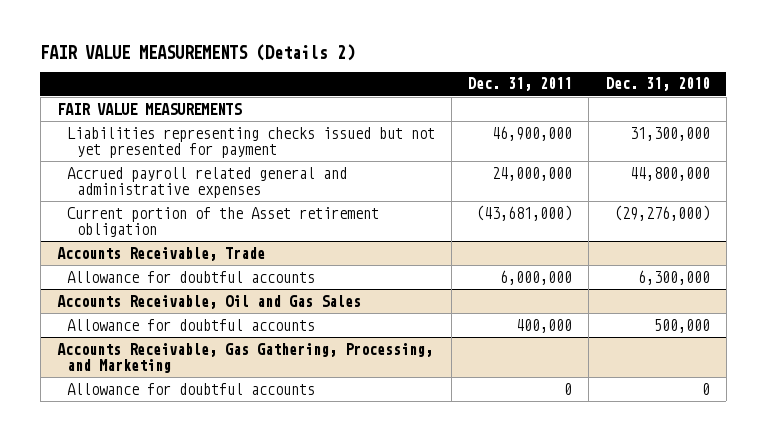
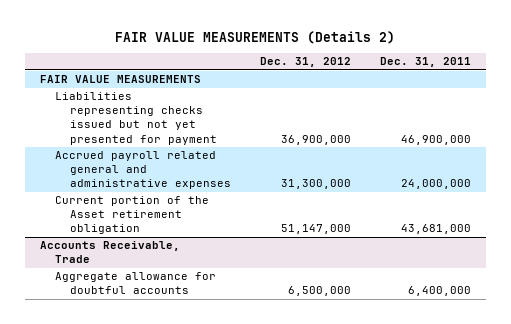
[605,77,710,92] Dec. 31, 2010 -> none
none -> [259,57,351,68] Dec. 31, 2012
[476,204,573,221] (43,681,000) -> [401,224,472,235] 43,681,000
[56,294,361,309] Accounts Receivable, Oil and Gas Sales -> none
[66,318,315,331] Allowance for doubtful accounts -> none
[56,342,433,373] Accounts Receivable, Gas Gathering, Processing, and Marketing -> none
[66,382,315,395] Allowance for doubtful accounts -> none
[66,270,315,283] Allowance for doubtful accounts -> [54,272,216,295] Aggregate allowance for doubtful accounts
[500,269,573,285] 6,000,000 -> [408,286,472,297] 6,400,000

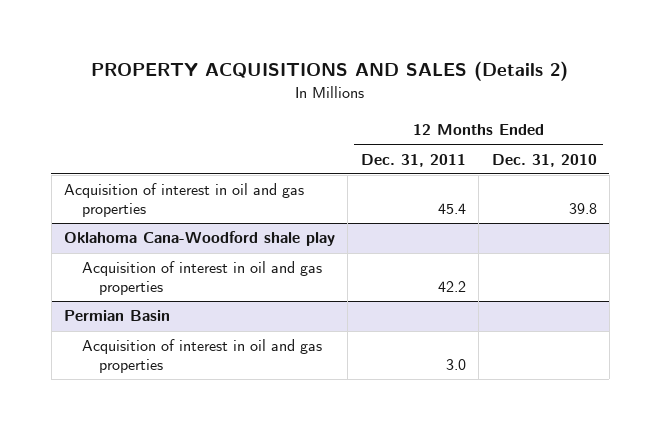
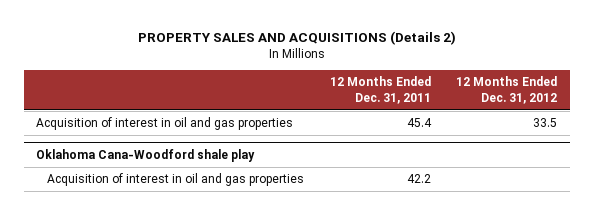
[91,61,569,82] PROPERTY ACQUISITIONS AND SALES (Details 2) -> [137,31,456,46] PROPERTY SALES AND ACQUISITIONS (Details 2)
[491,153,597,167] Dec. 31, 2010 -> none
none -> [455,76,557,104] 12 Months Ended Dec. 31, 2012
[64,310,171,322] Permian Basin -> none
[81,339,322,374] Acquisition of interest in oil and gas properties -> none

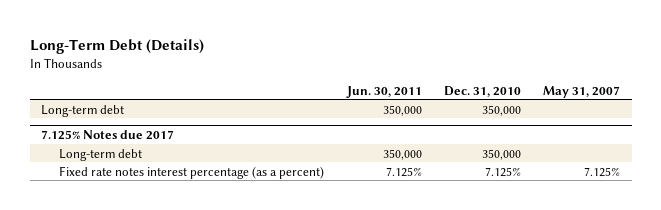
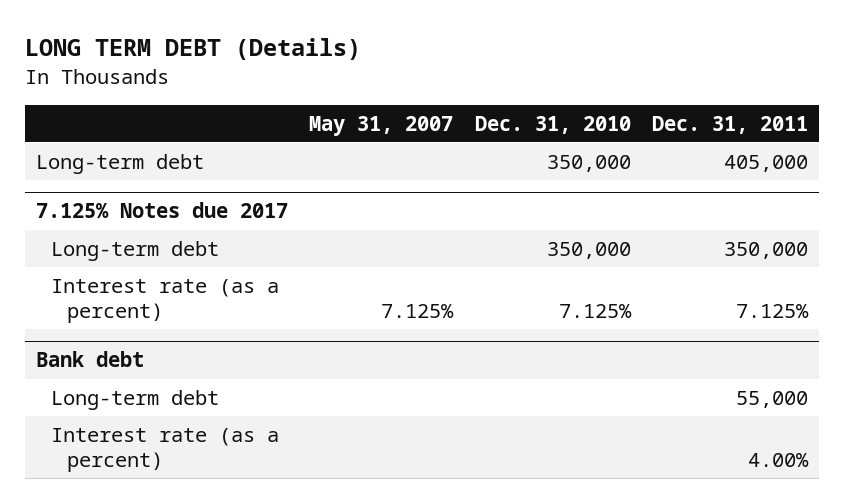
[29,39,204,55] Long-Term Debt (Details) -> [24,38,361,61] LONG TERM DEBT (Details)
[345,85,422,98] Jun. 30, 2011 -> none
none -> [652,115,809,134] Dec. 31, 2011
[59,165,325,179] Fixed rate notes interest percentage (as a percent) -> [51,279,280,323] Interest rate (as a percent)
none -> [35,351,144,368] Bank debt
none -> [51,390,220,411] Long-term debt
none -> [51,428,280,472] Interest rate (as a percent)

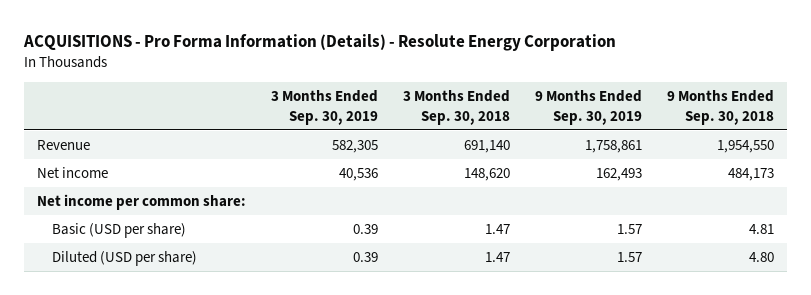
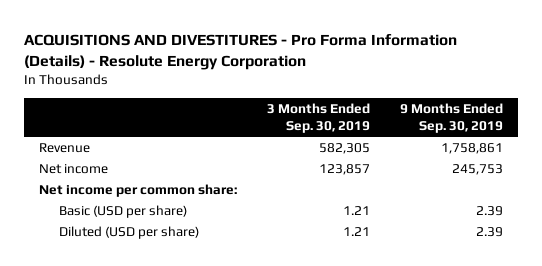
[22,34,616,52] ACQUISITIONS - Pro Forma Information (Details) - Resolute Energy Corporation -> [24,34,458,71] ACQUISITIONS AND DIVESTITURES - Pro Forma Information (Details) - Resolute Energy Corporation
[402,90,510,125] 3 Months Ended Sep. 30, 2018 -> none
[667,90,775,125] 9 Months Ended Sep. 30, 2018 -> none
[338,167,378,181] 40,536 -> [318,164,370,176] 123,857
[596,167,643,181] 162,493 -> [451,164,503,176] 245,753
[352,223,378,234] 0.39 -> [342,206,370,216] 1.21
[617,223,643,234] 1.57 -> [475,206,503,217] 2.39
[352,251,378,262] 0.39 -> [342,227,370,237] 1.21
[617,251,643,262] 1.57 -> [475,227,503,238] 2.39

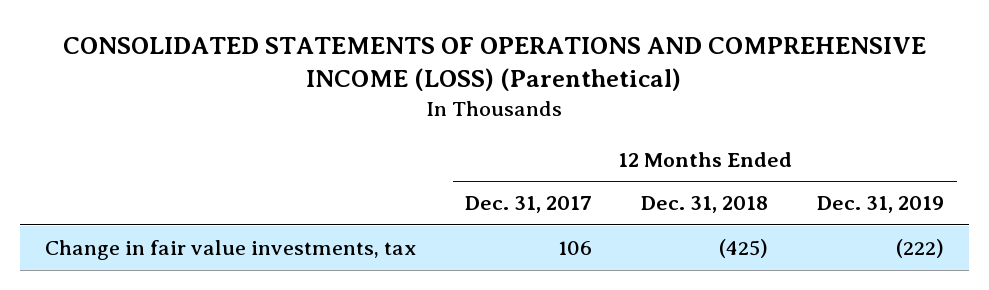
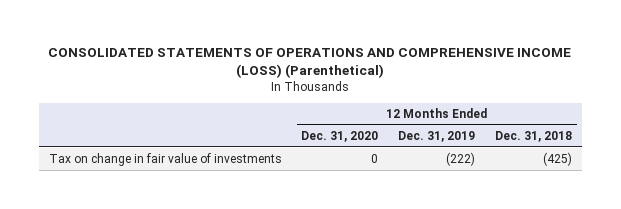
[464,196,592,214] Dec. 31, 2017 -> none
none -> [301,131,379,143] Dec. 31, 2020
[44,240,416,261] Change in fair value investments, tax -> [48,153,282,167] Tax on change in fair value of investments

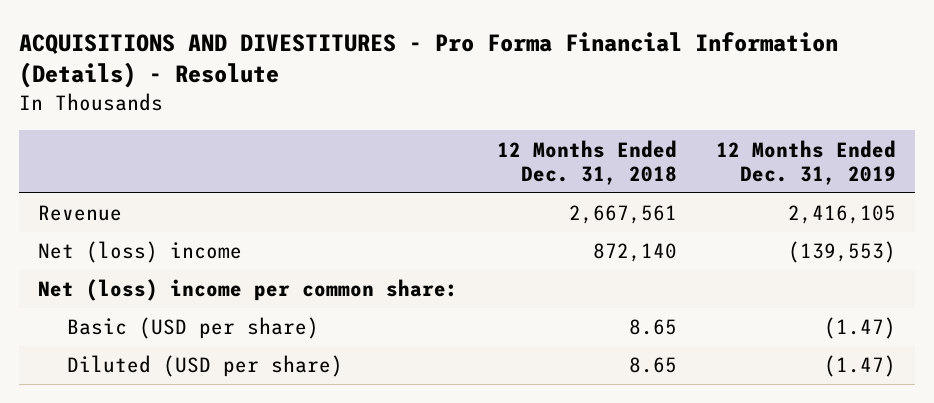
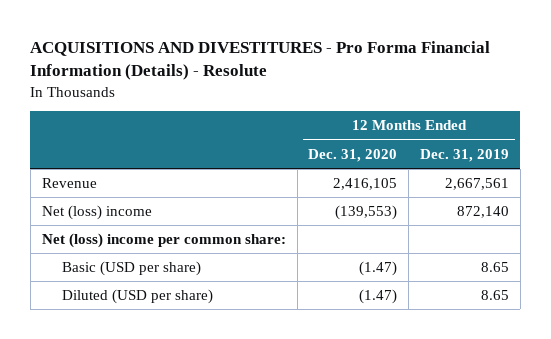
[496,139,677,185] 12 Months Ended Dec. 31, 2018 -> none
none -> [308,148,398,162] Dec. 31, 2020
[787,205,896,225] 2,416,105 -> [444,178,509,191] 2,667,561
[787,241,896,264] (139,553) -> [456,206,509,219] 872,140
[823,317,896,340] (1.47) -> [480,262,509,273] 8.65
[823,355,896,378] (1.47) -> [480,290,509,301] 8.65

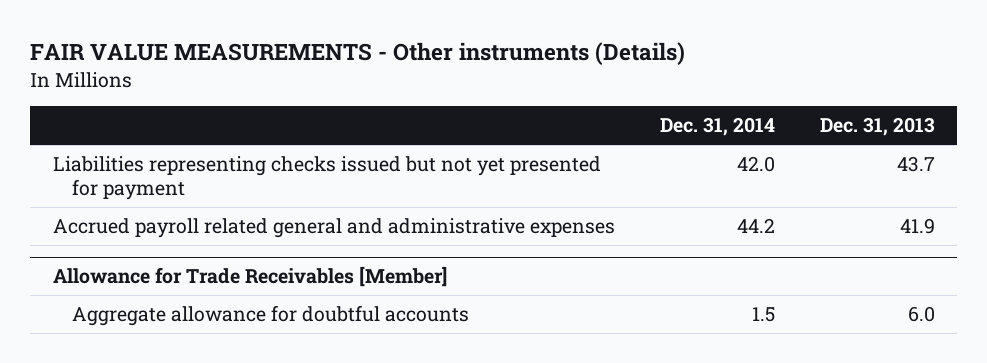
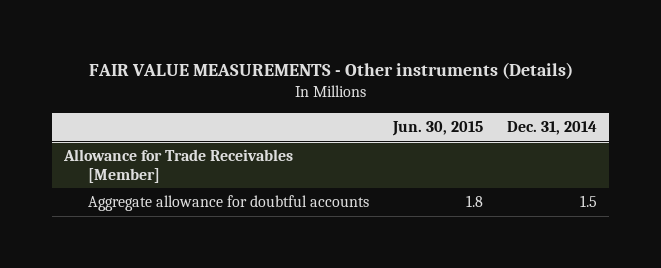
[819,117,935,137] Dec. 31, 2013 -> none
none -> [391,121,483,137] Jun. 30, 2015
[52,155,601,201] Liabilities representing checks issued but not yet presented for payment -> none
[52,217,615,238] Accrued payroll related general and administrative expenses -> none

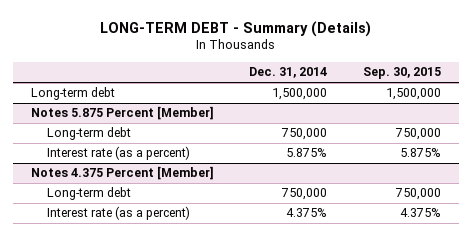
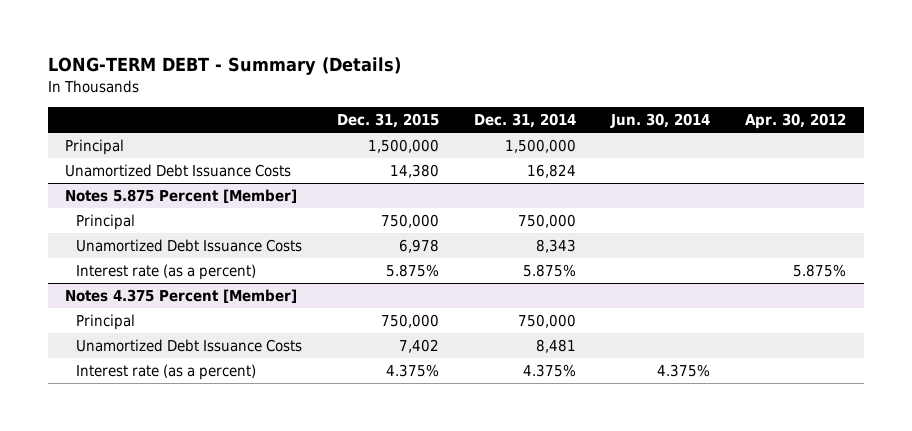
[362,67,441,80] Sep. 30, 2015 -> none
none -> [337,112,440,128] Dec. 31, 2015
none -> [610,112,711,128] Jun. 30, 2014
none -> [745,112,847,129] Apr. 30, 2012
[31,87,116,101] Long-term debt -> none
none -> [65,139,125,156] Principal
none -> [65,164,292,178] Unamortized Debt Issuance Costs
[46,127,131,141] Long-term debt -> none
none -> [76,214,136,231] Principal
none -> [76,239,303,253] Unamortized Debt Issuance Costs
[46,187,131,201] Long-term debt -> none
none -> [76,314,136,331] Principal
none -> [76,339,303,353] Unamortized Debt Issuance Costs

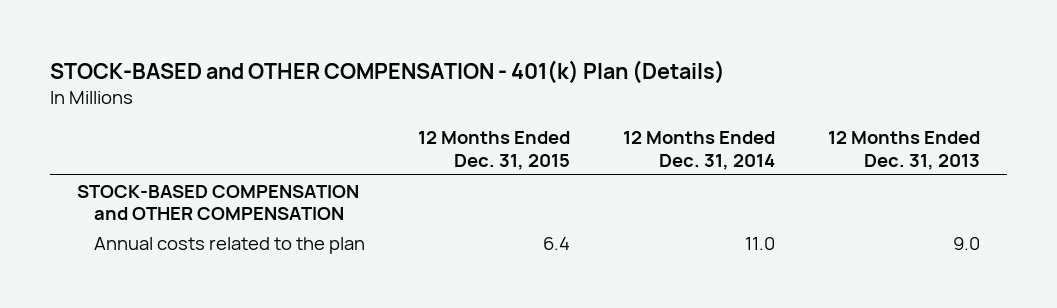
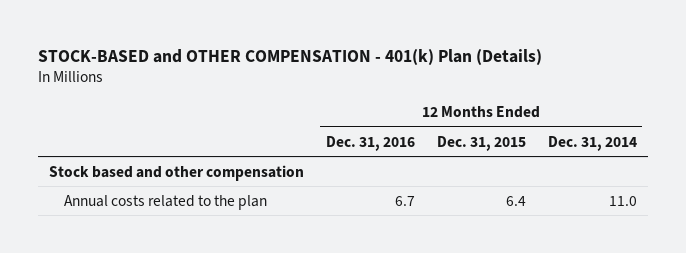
[828,131,981,170] 12 Months Ended Dec. 31, 2013 -> none
none -> [325,135,415,151] Dec. 31, 2016
[76,184,359,221] STOCK-BASED COMPENSATION and OTHER COMPENSATION -> [48,164,304,181] Stock based and other compensation

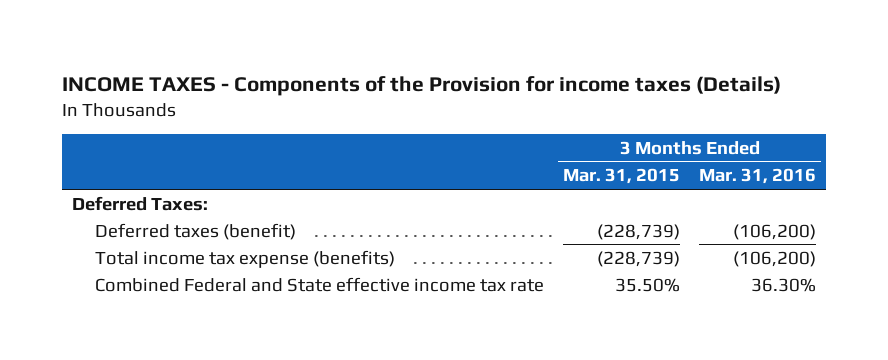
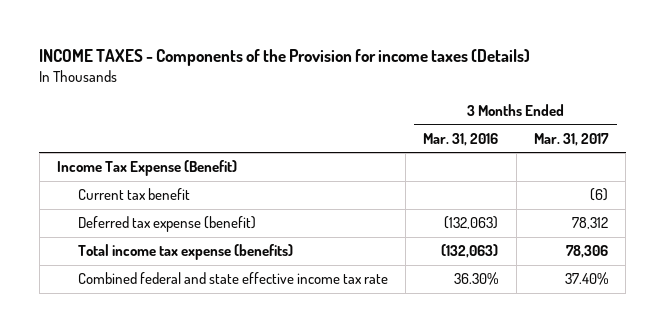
[563,168,681,185] Mar. 31, 2015 -> none
none -> [534,132,610,146] Mar. 31, 2017
[71,195,208,211] Deferred Taxes: -> none
none -> [57,160,238,177] Income Tax Expense (Benefit)
none -> [77,188,190,201] Current tax benefit
[94,222,296,240] Deferred taxes (benefit) -> [77,216,256,233] Deferred tax expense (benefit)
[733,223,817,240] (106,200) -> [444,216,499,230] (132,063)
[733,250,817,267] (106,200) -> [441,244,499,259] (132,063)
[94,276,544,292] Combined Federal and State effective income tax rate -> [77,272,388,285] Combined federal and state effective income tax rate

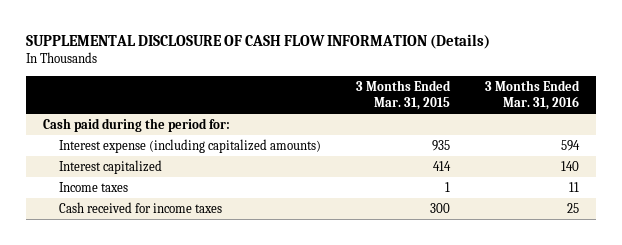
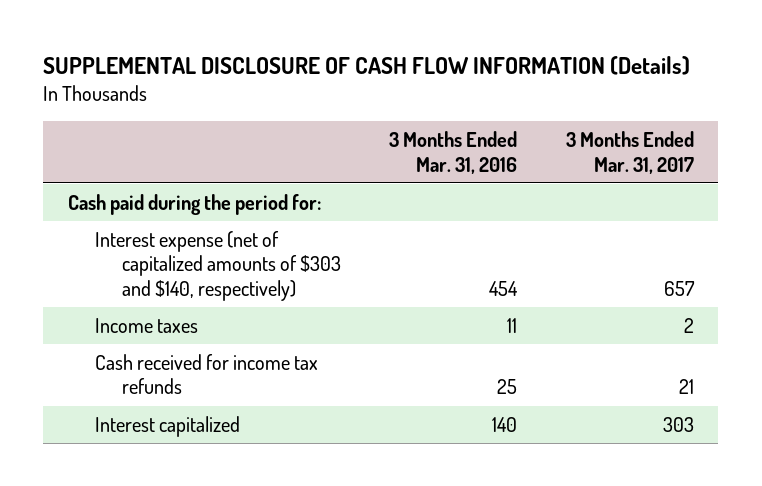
[355,79,451,111] 3 Months Ended Mar. 31, 2015 -> none
none -> [566,131,695,174] 3 Months Ended Mar. 31, 2017
[58,138,321,153] Interest expense (including capitalized amounts) -> none
none -> [94,230,341,301] Interest expense (net of capitalized amounts of $303 and $140, respectively)
[58,201,222,213] Cash received for income taxes -> [94,353,318,395] Cash received for income tax refunds
[58,159,162,174] Interest capitalized -> [94,415,240,437] Interest capitalized

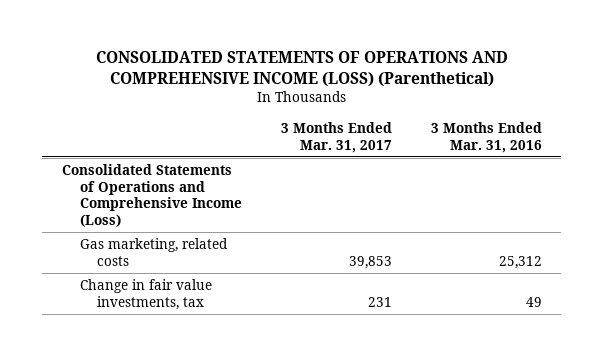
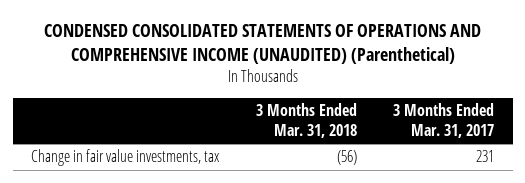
[95,51,508,88] CONSOLIDATED STATEMENTS OF OPERATIONS AND COMPREHENSIVE INCOME (LOSS) (Parenthetical) -> [43,23,481,64] CONDENSED CONSOLIDATED STATEMENTS OF OPERATIONS AND COMPREHENSIVE INCOME (UNAUDITED) (Parenthetical)
[430,121,542,153] 3 Months Ended Mar. 31, 2016 -> none
none -> [255,102,357,138] 3 Months Ended Mar. 31, 2018
[62,163,242,228] Consolidated Statements of Operations and Comprehensive Income (Loss) -> none
[79,237,228,266] Gas marketing, related costs -> none

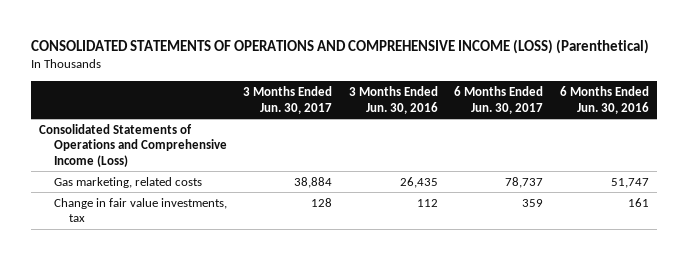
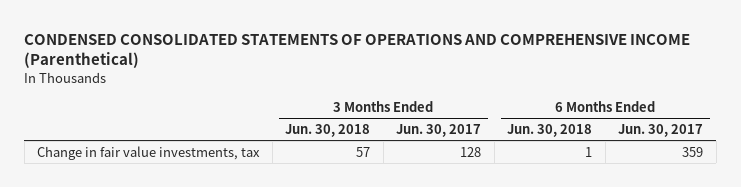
[30,38,649,54] CONSOLIDATED STATEMENTS OF OPERATIONS AND COMPREHENSIVE INCOME (LOSS) (Parenthetical) -> [24,33,691,68] CONDENSED CONSOLIDATED STATEMENTS OF OPERATIONS AND COMPREHENSIVE INCOME (Parenthetical)
[348,86,438,114] 3 Months Ended Jun. 30, 2016 -> none
[559,86,649,114] 6 Months Ended Jun. 30, 2016 -> none
none -> [285,123,371,137] Jun. 30, 2018
none -> [507,123,593,137] Jun. 30, 2018
[38,123,227,167] Consolidated Statements of Operations and Comprehensive Income (Loss) -> none
[53,176,202,188] Gas marketing, related costs -> none

